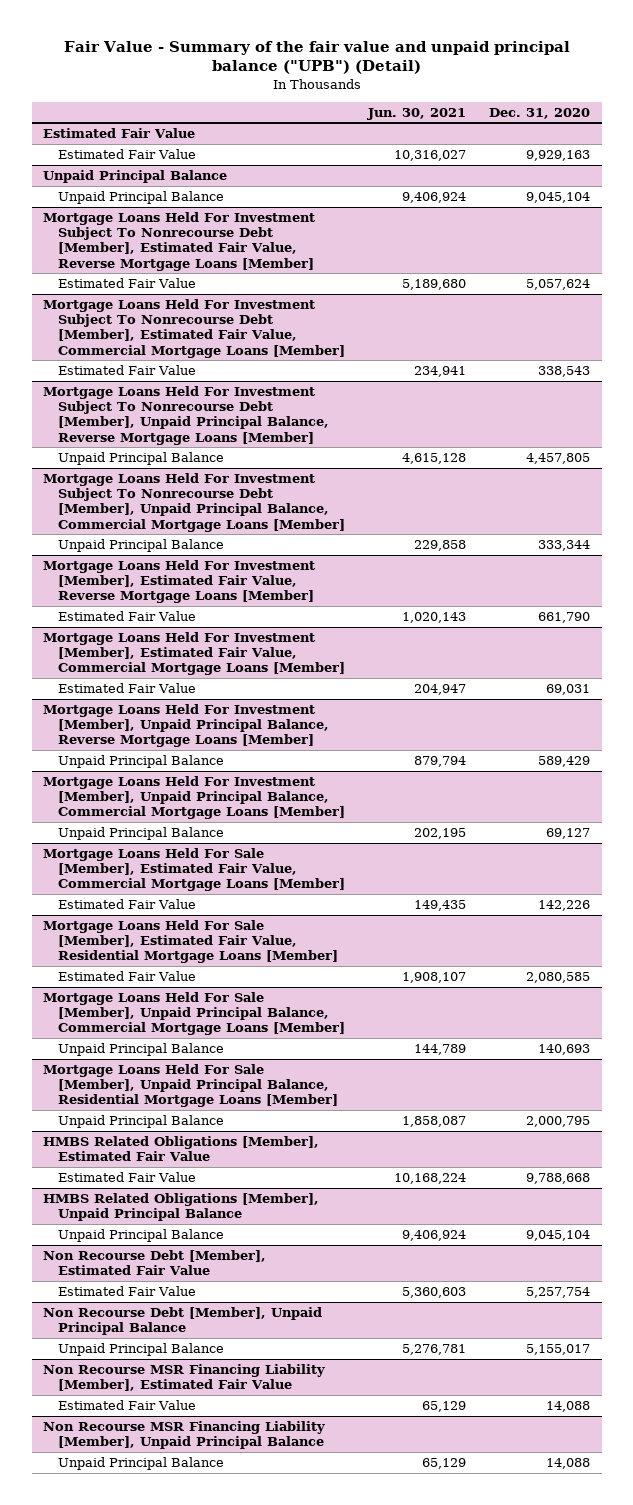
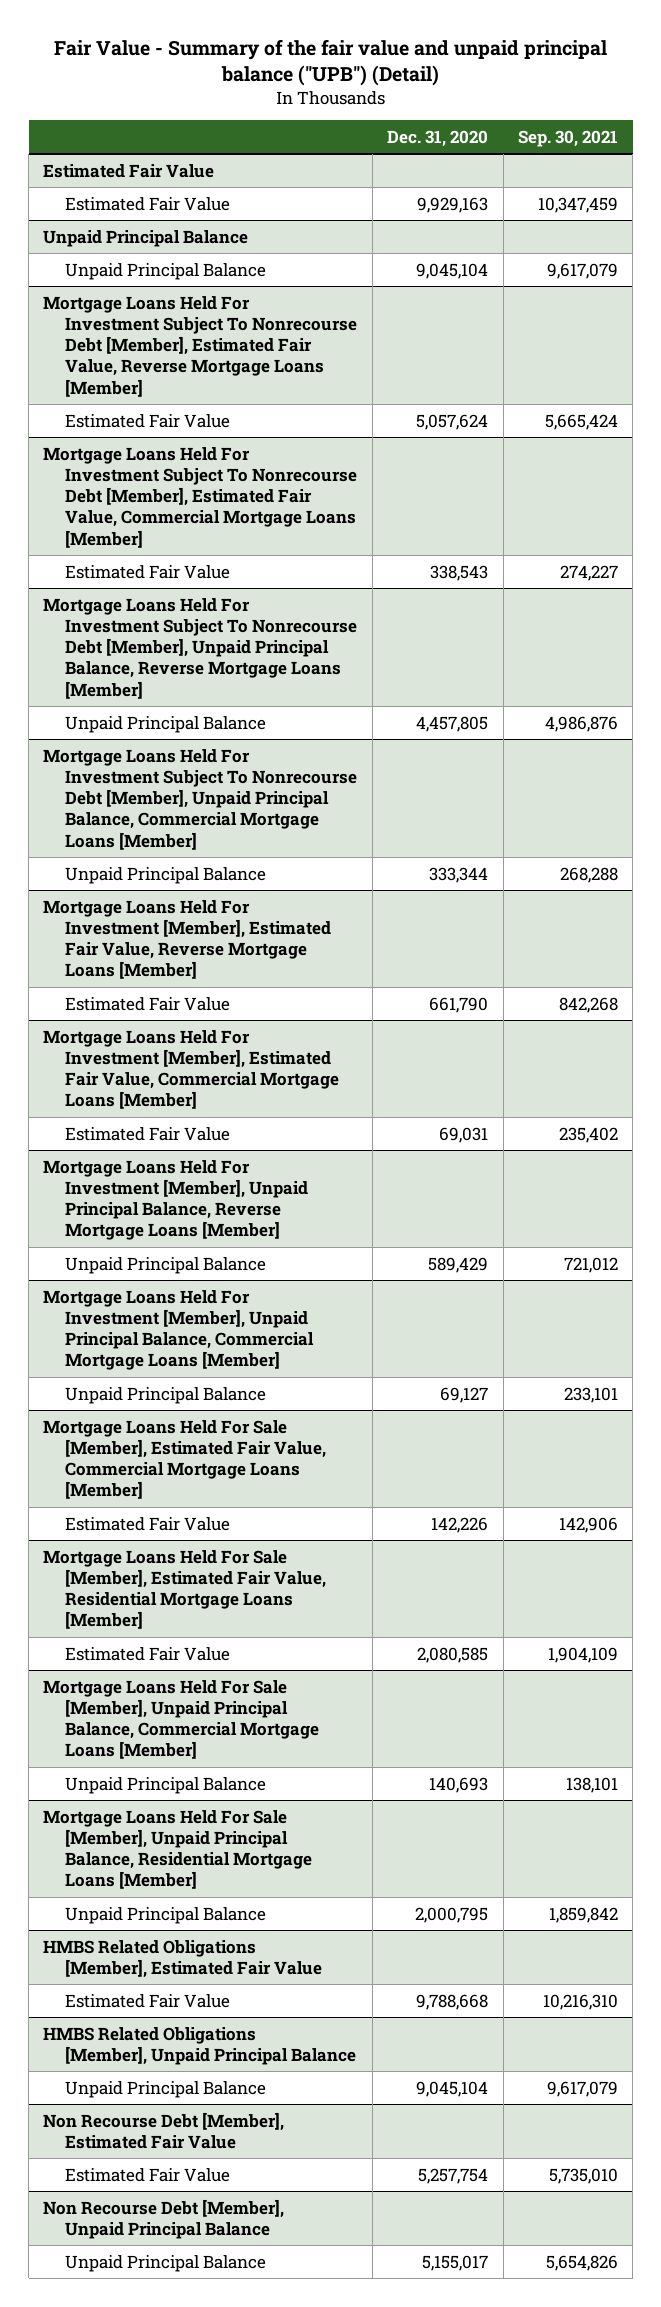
[367,107,467,120] Jun. 30, 2021 -> none
none -> [517,129,618,147] Sep. 30, 2021
[43,1364,326,1392] Non Recourse MSR Financing Liability [Member], Estimated Fair Value -> none
[57,1400,196,1411] Estimated Fair Value -> none
[43,1421,326,1450] Non Recourse MSR Financing Liability [Member], Unpaid Principal Balance -> none
[57,1457,224,1471] Unpaid Principal Balance -> none

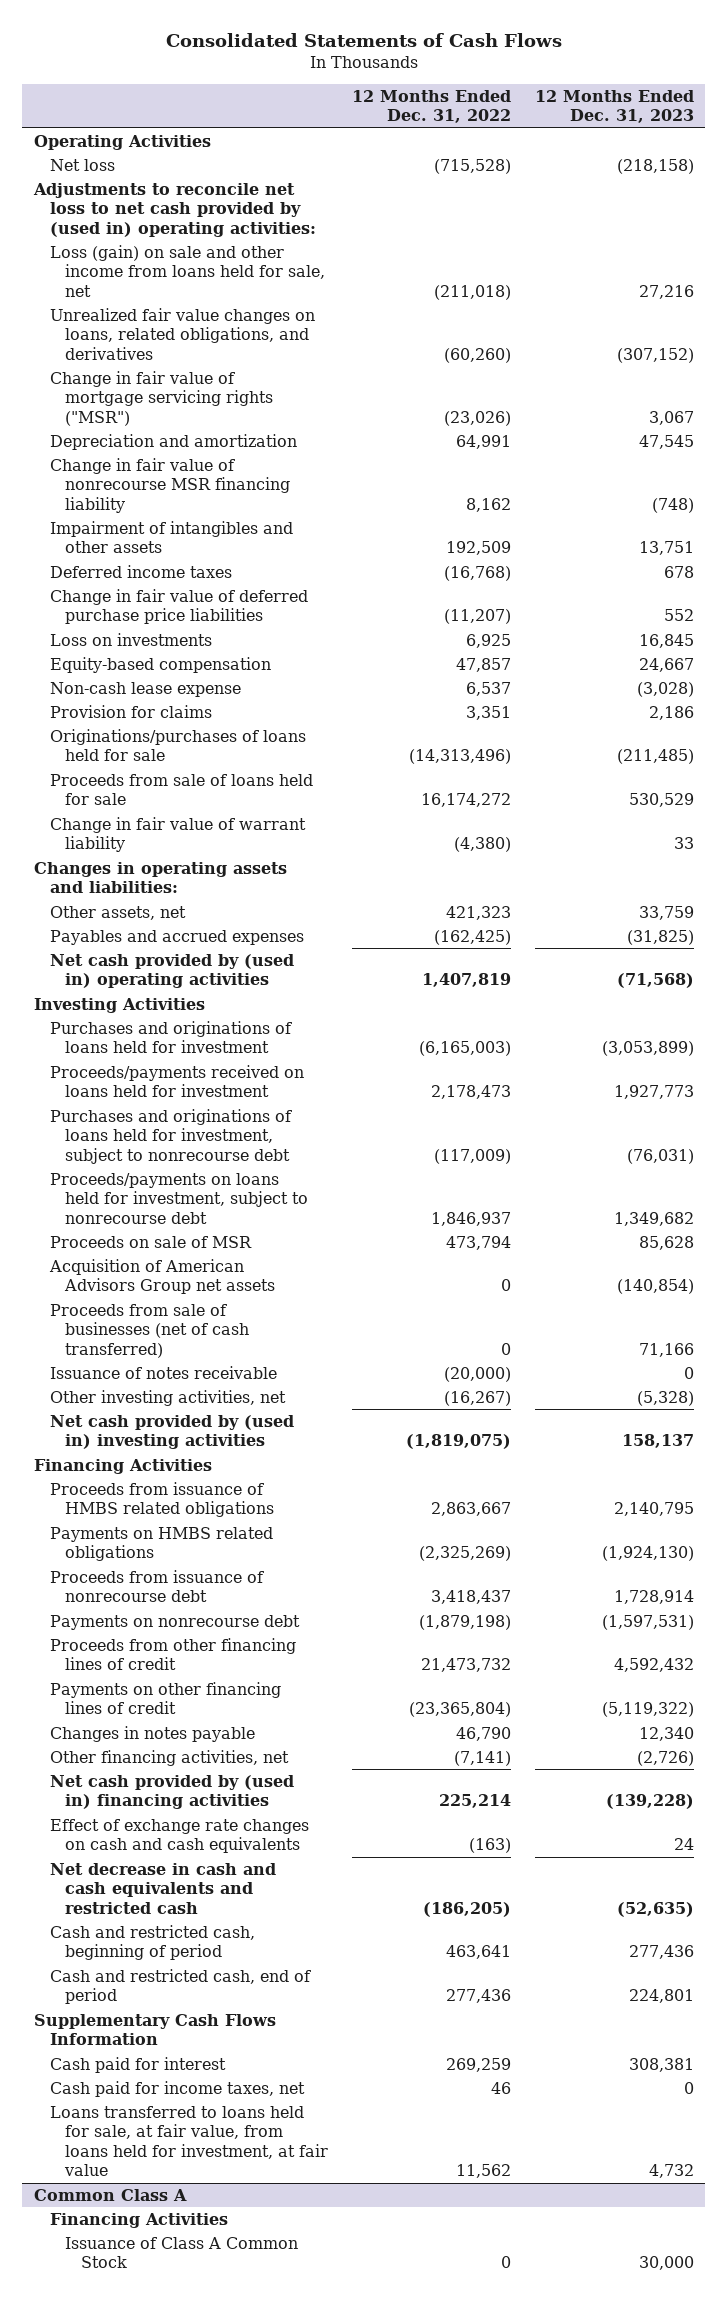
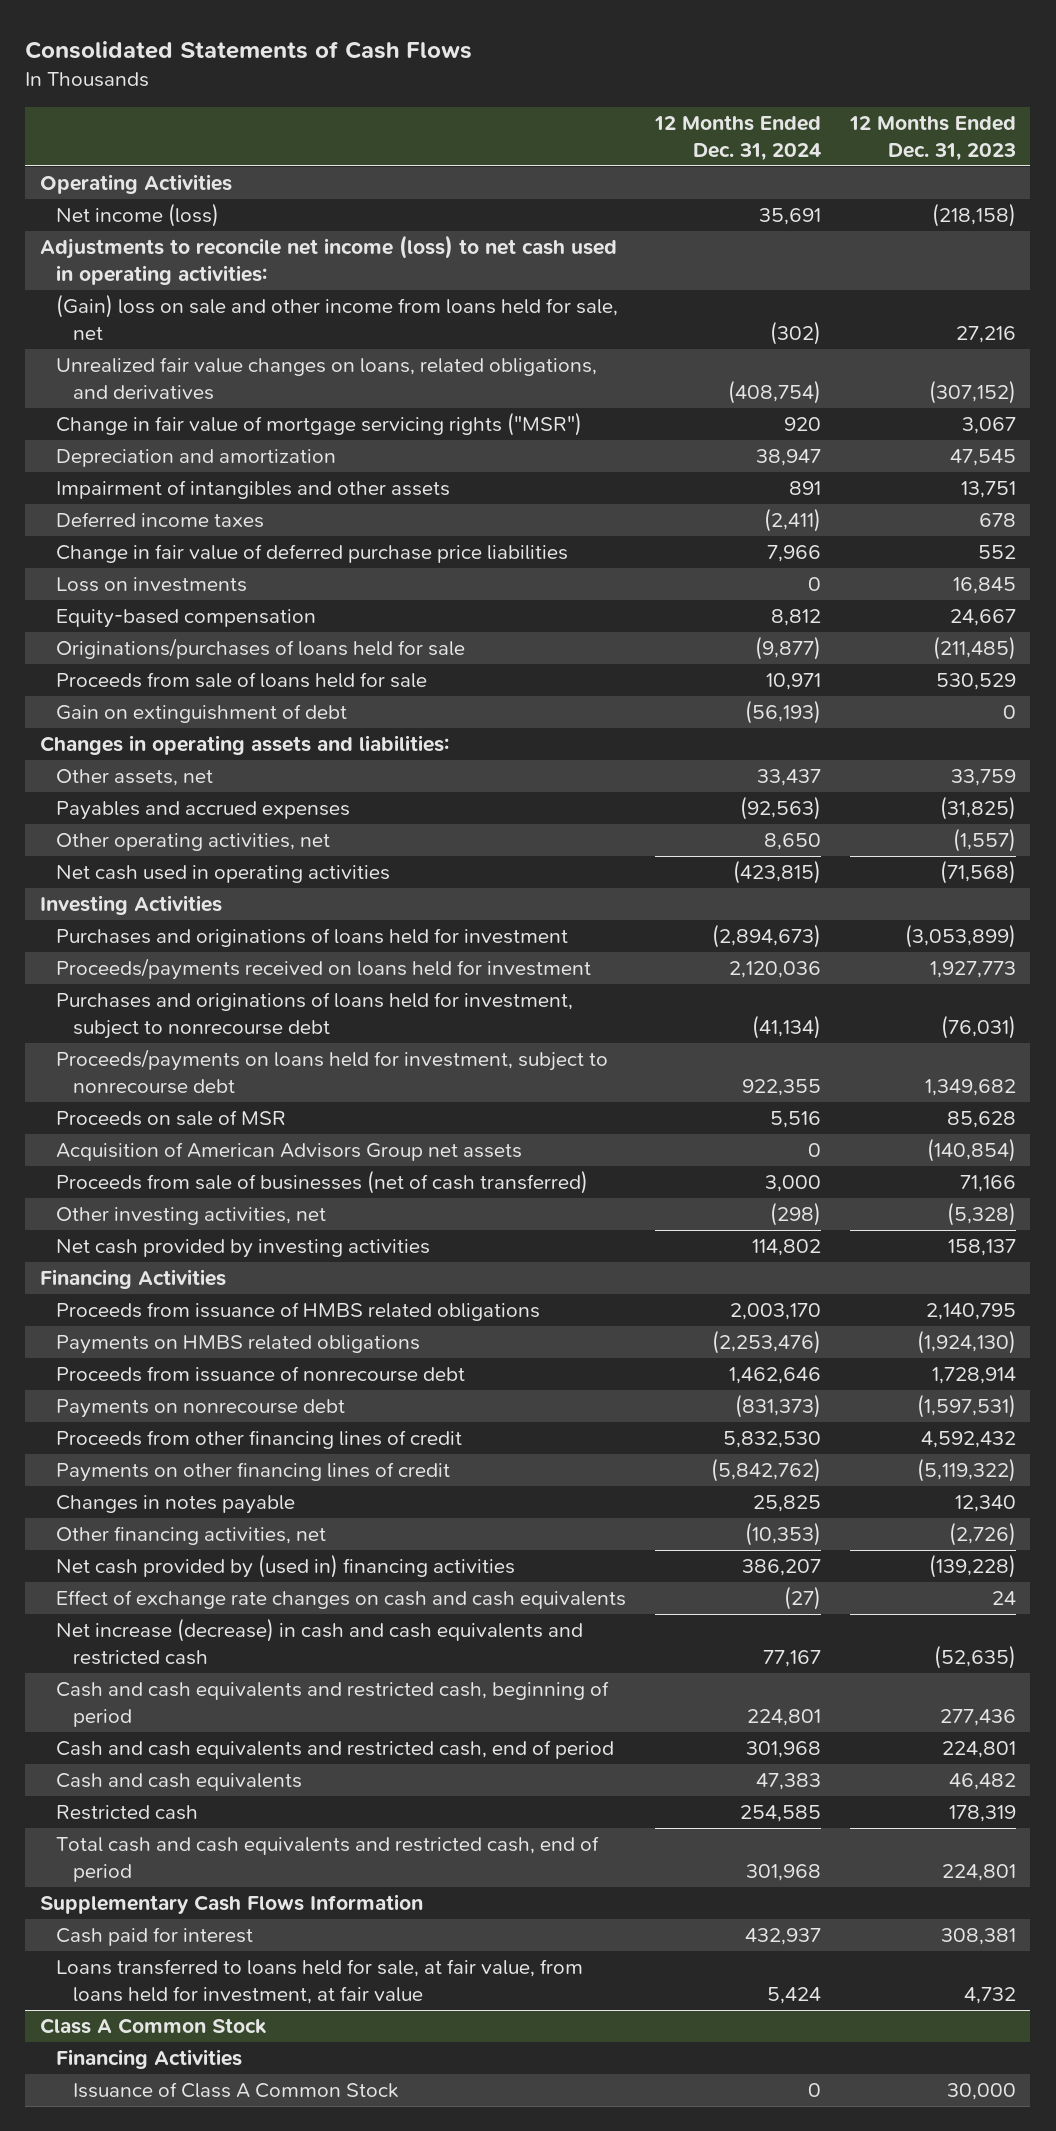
[351,89,511,124] 12 Months Ended Dec. 31, 2022 -> none
none -> [654,115,822,161] 12 Months Ended Dec. 31, 2024
[49,158,115,171] Net loss -> [56,203,220,228] Net income (loss)
[33,182,316,237] Adjustments to reconcile net loss to net cash provided by (used in) operating activities: -> [39,235,617,285] Adjustments to reconcile net income (loss) to net cash used in operating activities:
[49,244,326,297] Loss (gain) on sale and other income from loans held for sale, net -> [56,294,619,340] (Gain) loss on sale and other income from loans held for sale, net
[49,457,291,513] Change in fair value of nonrecourse MSR financing liability -> none
[49,681,241,697] Non-cash lease expense -> none
[49,704,212,718] Provision for claims -> none
[49,816,306,853] Change in fair value of warrant liability -> none
none -> [56,704,348,724] Gain on extinguishment of debt
none -> [56,833,331,852] Other operating activities, net
[49,953,294,989] Net cash provided by (used in) operating activities -> [56,865,391,884] Net cash used in operating activities
[49,1365,277,1379] Issuance of notes receivable -> none
[49,1414,294,1450] Net cash provided by (used in) investing activities -> [56,1239,431,1259] Net cash provided by investing activities
[49,1862,276,1914] Net decrease in cash and cash equivalents and restricted cash -> [56,1618,584,1665] Net increase (decrease) in cash and cash equivalents and restricted cash
[49,1924,255,1961] Cash and restricted cash, beginning of period -> [56,1681,610,1727] Cash and cash equivalents and restricted cash, beginning of period
[49,1968,311,2005] Cash and restricted cash, end of period -> [56,1740,615,1760] Cash and cash equivalents and restricted cash, end of period
none -> [56,1773,303,1792] Cash and cash equivalents
none -> [56,1805,199,1821] Restricted cash
none -> [56,1836,600,1882] Total cash and cash equivalents and restricted cash, end of period
[49,2080,305,2097] Cash paid for income taxes, net -> none
[34,2188,188,2201] Common Class A -> [39,2018,267,2035] Class A Common Stock

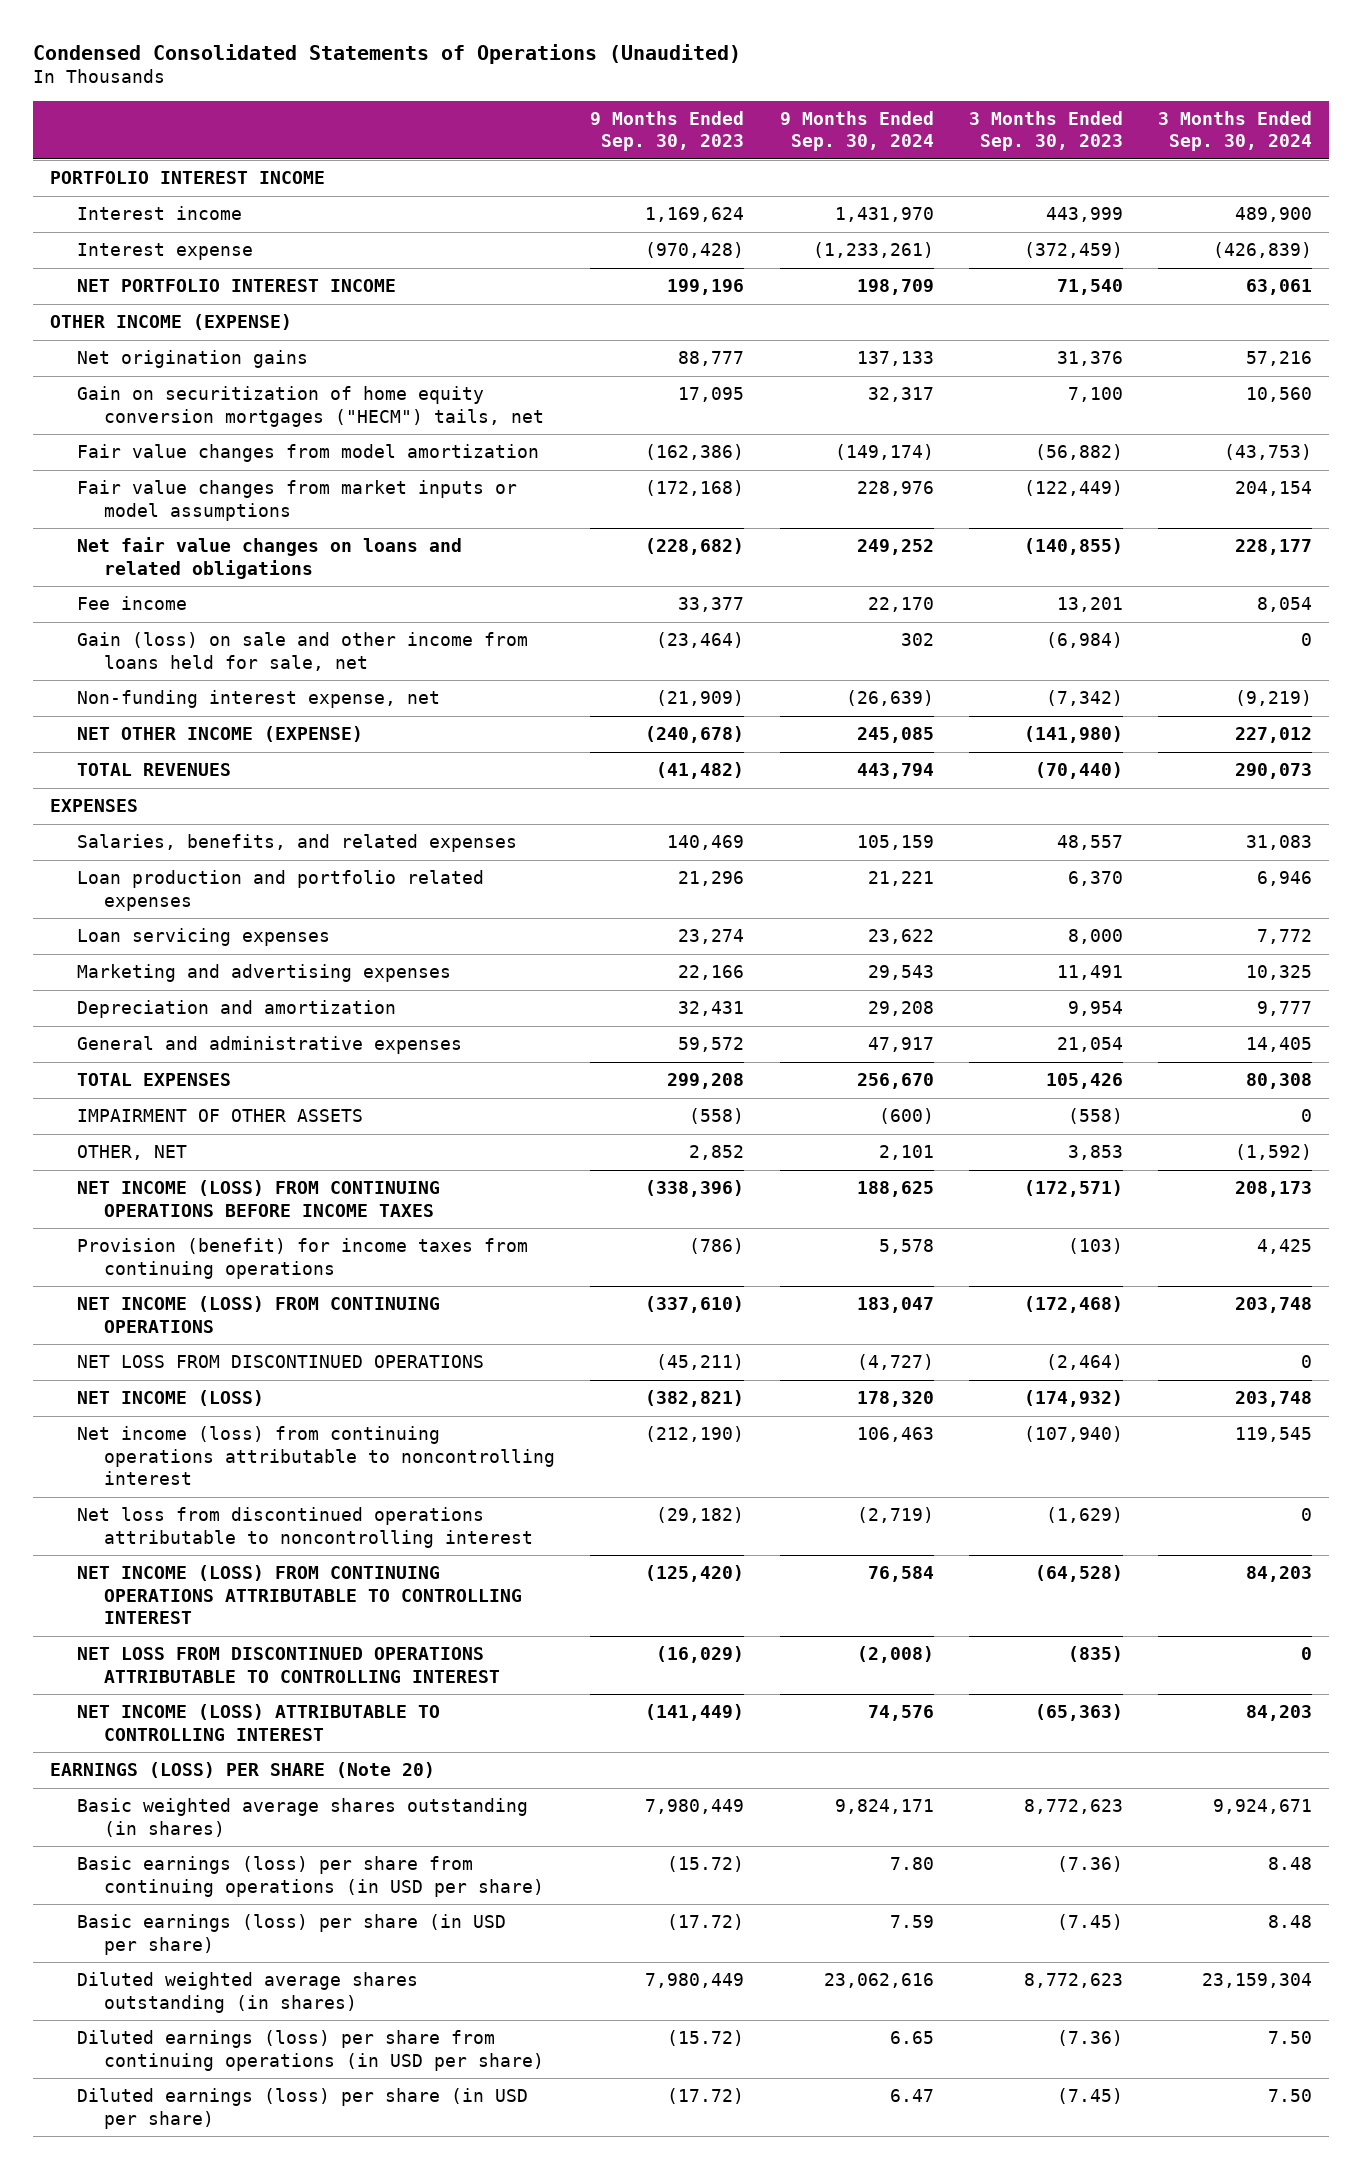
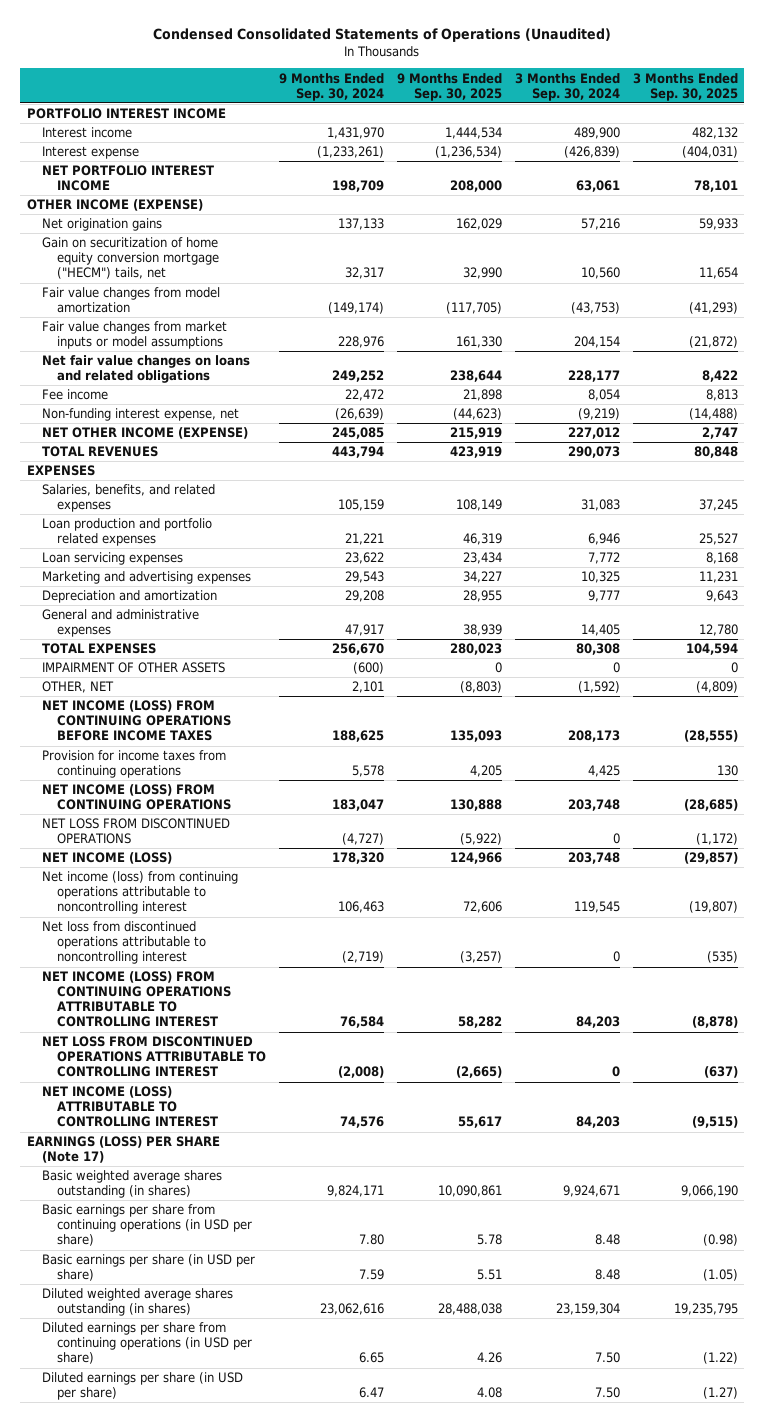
[590,110,745,152] 9 Months Ended Sep. 30, 2023 -> none
[968,110,1123,152] 3 Months Ended Sep. 30, 2023 -> none
none -> [397,72,503,101] 9 Months Ended Sep. 30, 2025
none -> [632,72,738,101] 3 Months Ended Sep. 30, 2025
[77,386,545,427] Gain on securitization of home equity conversion mortgages ("HECM") tails, net -> [41,237,220,280] Gain on securitization of home equity conversion mortgage ("HECM") tails, net
[77,632,529,671] Gain (loss) on sale and other income from loans held for sale, net -> none
[867,597,934,613] 22,170 -> [345,389,385,402] 22,472
[77,1238,529,1279] Provision (benefit) for income taxes from continuing operations -> [41,750,226,779] Provision for income taxes from continuing operations
[50,1762,436,1779] EARNINGS (LOSS) PER SHARE (Note 20) -> [26,1136,220,1164] EARNINGS (LOSS) PER SHARE (Note 17)
[77,1856,545,1897] Basic earnings (loss) per share from continuing operations (in USD per share) -> [41,1204,253,1247] Basic earnings per share from continuing operations (in USD per share)
[77,1914,507,1955] Basic earnings (loss) per share (in USD per share) -> [41,1254,255,1282] Basic earnings per share (in USD per share)
[77,2030,545,2071] Diluted earnings (loss) per share from continuing operations (in USD per share) -> [41,1322,253,1365] Diluted earnings per share from continuing operations (in USD per share)
[77,2088,529,2129] Diluted earnings (loss) per share (in USD per share) -> [41,1372,243,1401] Diluted earnings per share (in USD per share)

